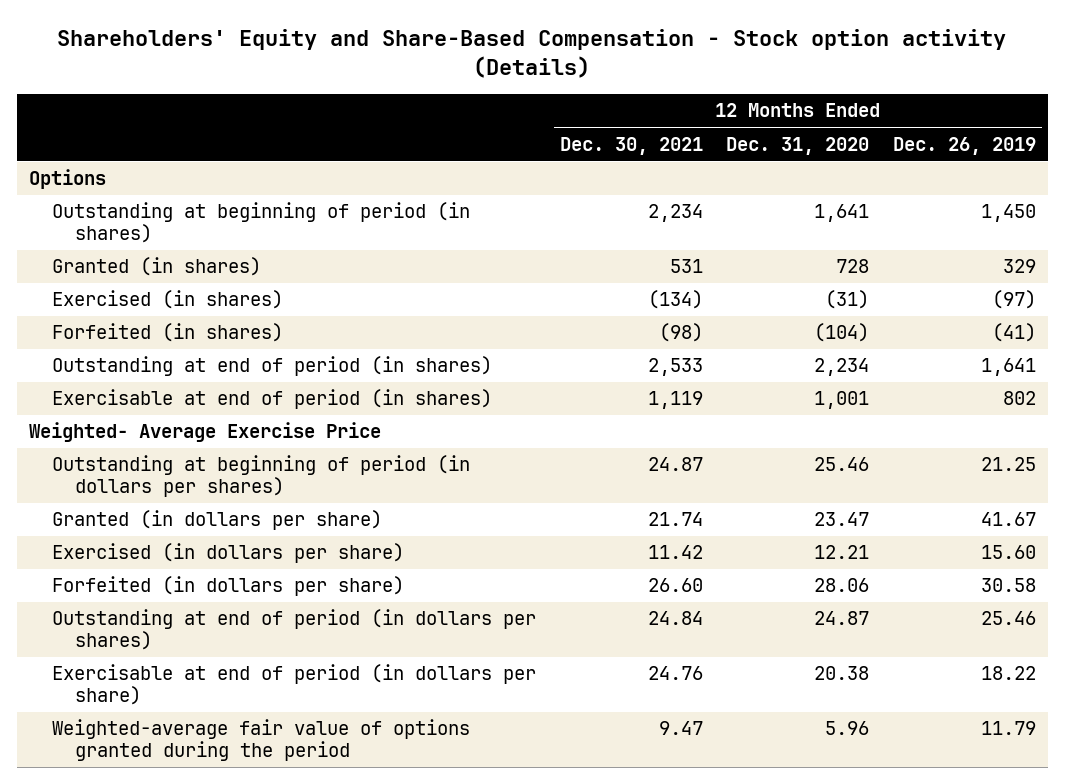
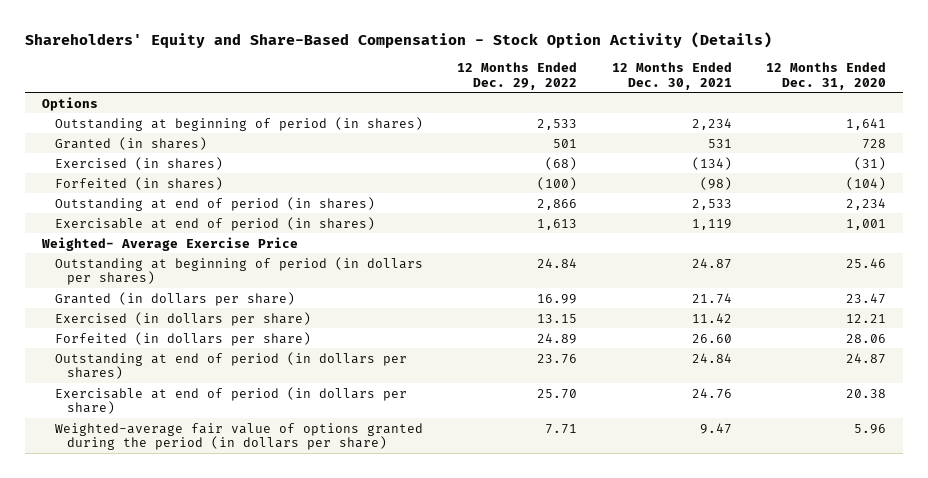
[57,29,1007,79] Shareholders' Equity and Share-Based Compensation - Stock option activity (Details) -> [25,31,773,48] Shareholders' Equity and Share-Based Compensation - Stock Option Activity (Details)
[892,136,1036,155] Dec. 26, 2019 -> none
none -> [457,61,578,90] 12 Months Ended Dec. 29, 2022
[52,719,471,762] Weighted-average fair value of options granted during the period -> [54,422,423,451] Weighted-average fair value of options granted during the period (in dollars per share)

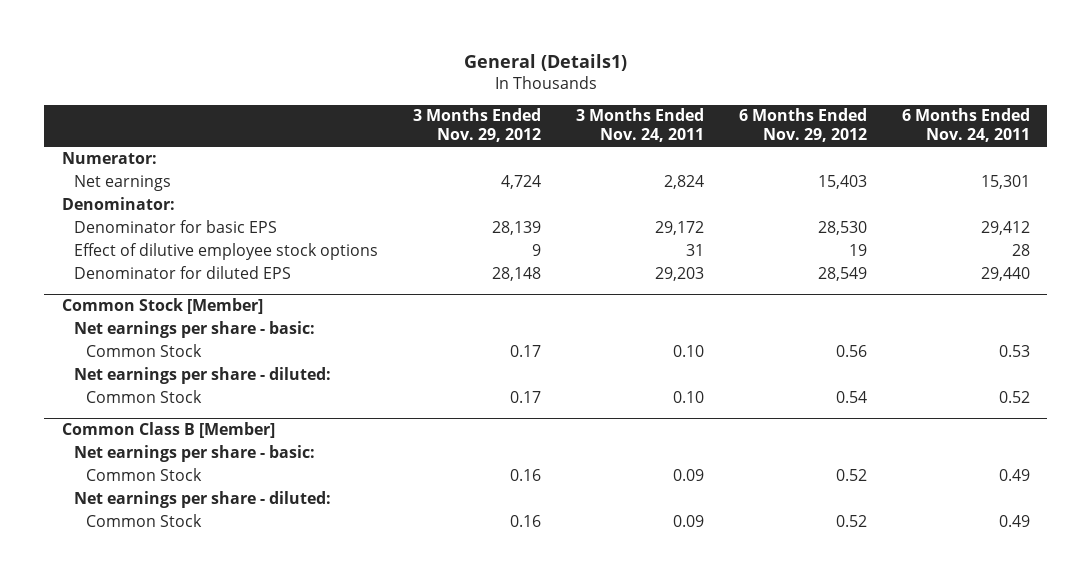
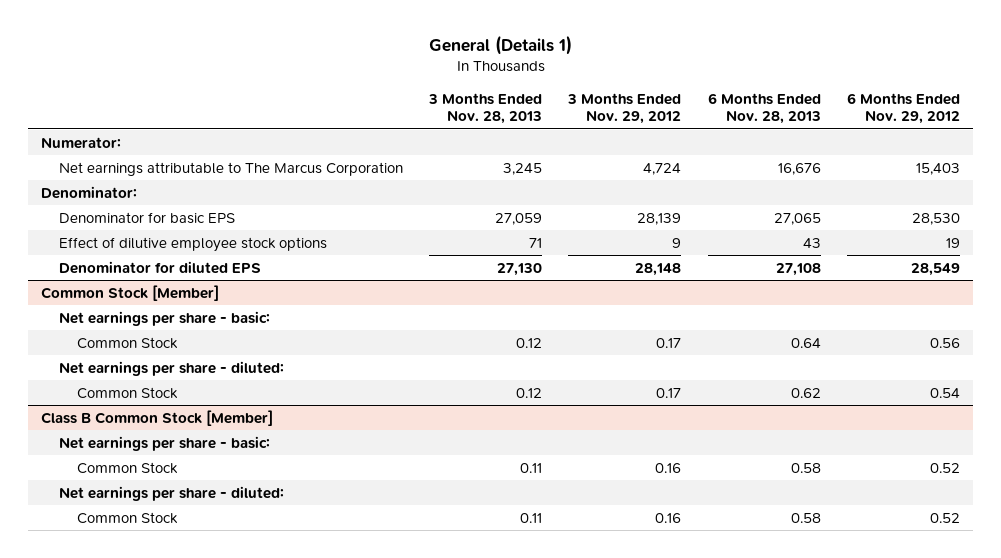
[463,54,627,72] General (Details1) -> [428,35,572,56] General (Details 1)
[575,108,704,143] 3 Months Ended Nov. 24, 2011 -> none
[901,108,1030,143] 6 Months Ended Nov. 24, 2011 -> none
none -> [428,92,543,125] 3 Months Ended Nov. 28, 2013
none -> [707,92,821,125] 6 Months Ended Nov. 28, 2013
[73,174,171,191] Net earnings -> [59,161,404,176] Net earnings attributable to The Marcus Corporation
[61,422,275,439] Common Class B [Member] -> [41,409,274,426] Class B Common Stock [Member]

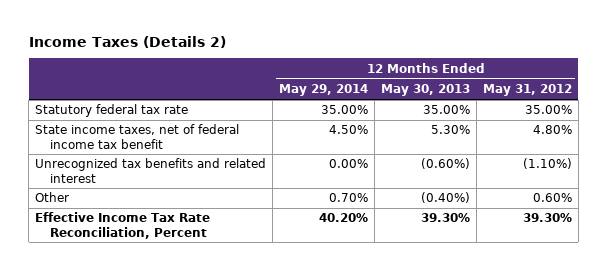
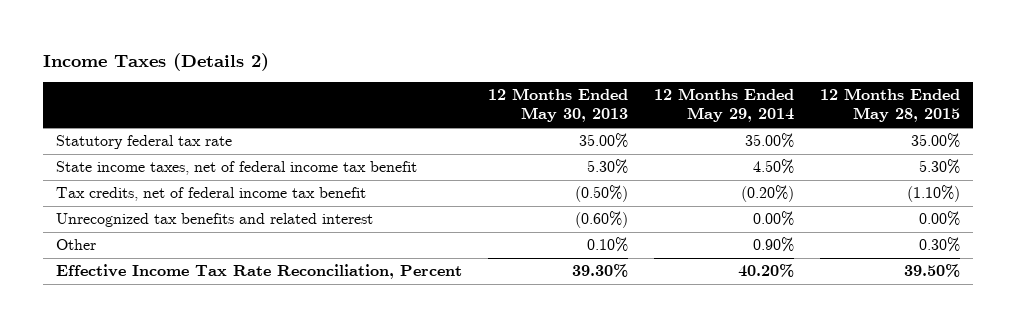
[482,84,572,97] May 31, 2012 -> none
none -> [820,88,961,123] 12 Months Ended May 28, 2015
none -> [55,187,366,202] Tax credits, net of federal income tax benefit
[329,193,369,203] 0.70% -> [753,237,795,253] 0.90%
[421,192,471,204] (0.40%) -> [587,237,629,253] 0.10%

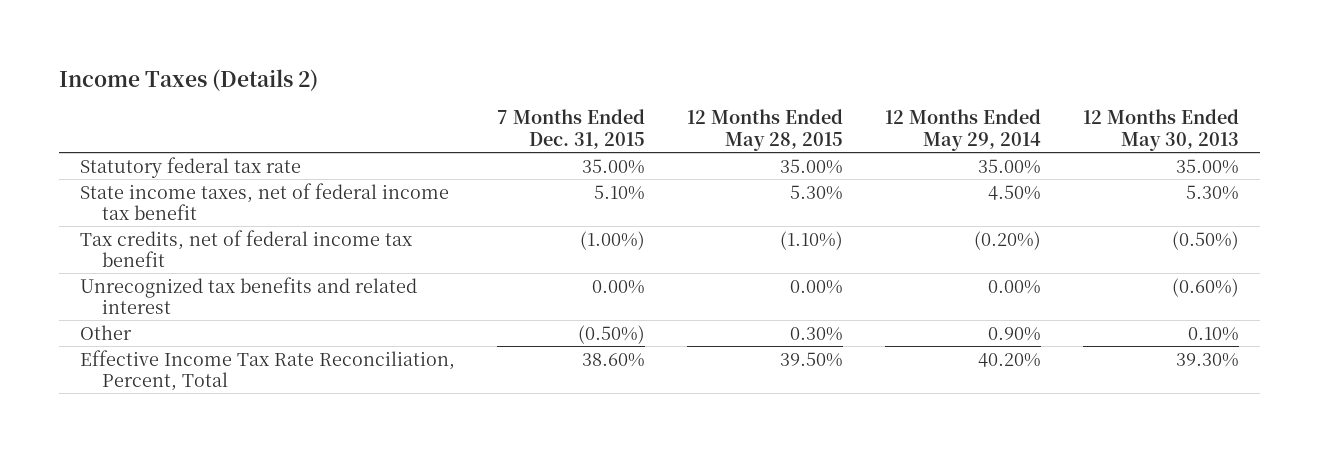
none -> [496,109,645,149] 7 Months Ended Dec. 31, 2015
[55,264,462,280] Effective Income Tax Rate Reconciliation, Percent -> [79,349,455,391] Effective Income Tax Rate Reconciliation, Percent, Total

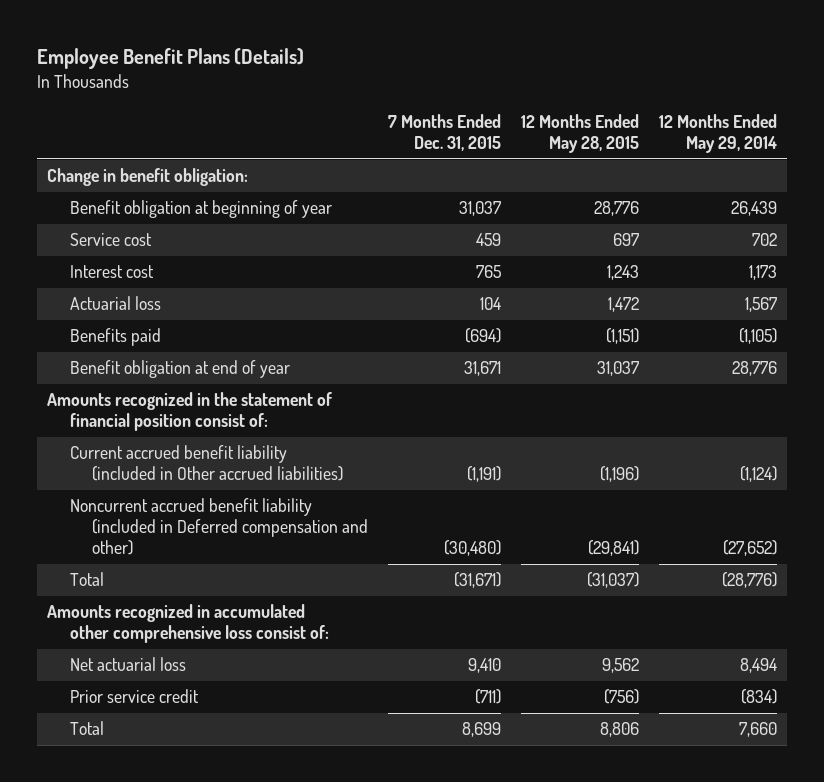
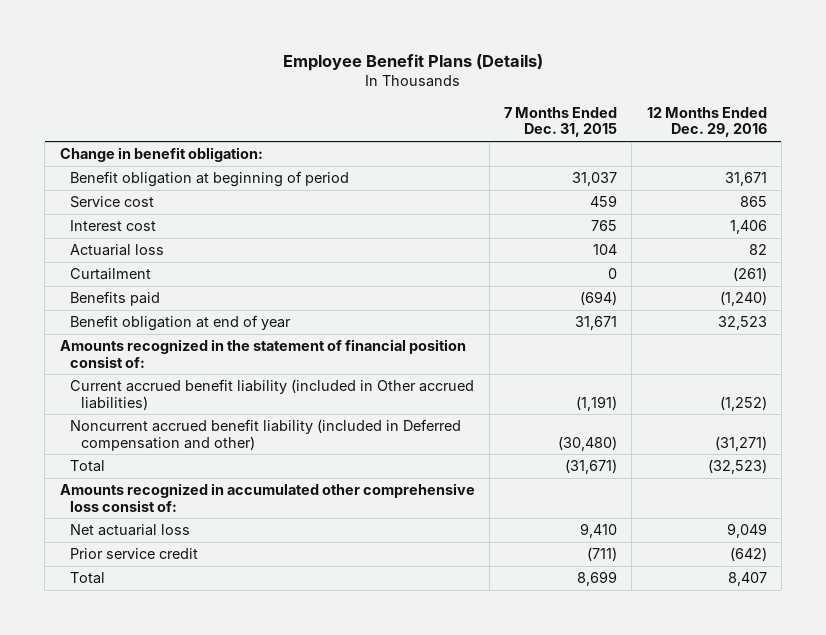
[520,114,639,154] 12 Months Ended May 28, 2015 -> none
[658,114,777,154] 12 Months Ended May 29, 2014 -> none
none -> [646,106,767,138] 12 Months Ended Dec. 29, 2016
[69,200,332,219] Benefit obligation at beginning of year -> [70,171,350,188] Benefit obligation at beginning of period
none -> [70,268,152,281] Curtailment

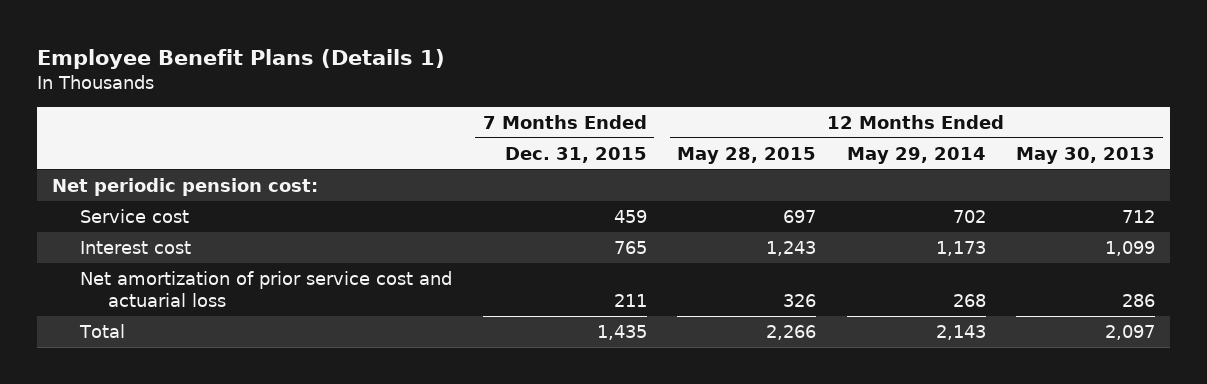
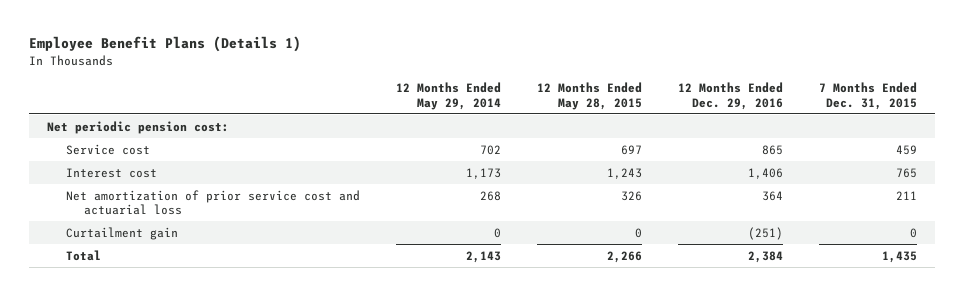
[1016,146,1156,164] May 30, 2013 -> none
none -> [677,82,783,110] 12 Months Ended Dec. 29, 2016
none -> [65,226,178,240] Curtailment gain

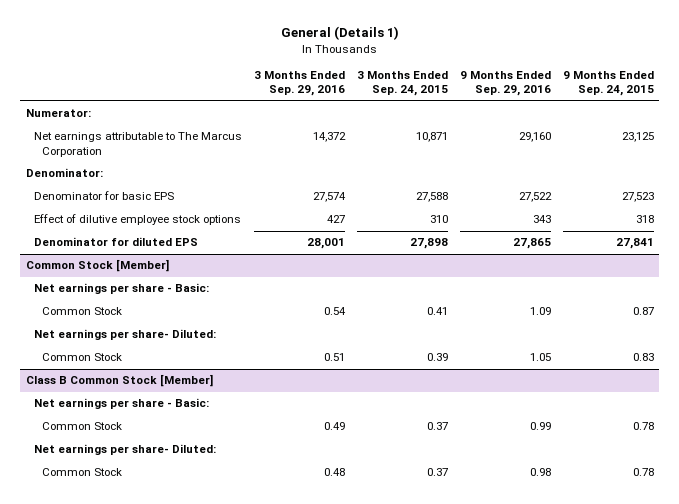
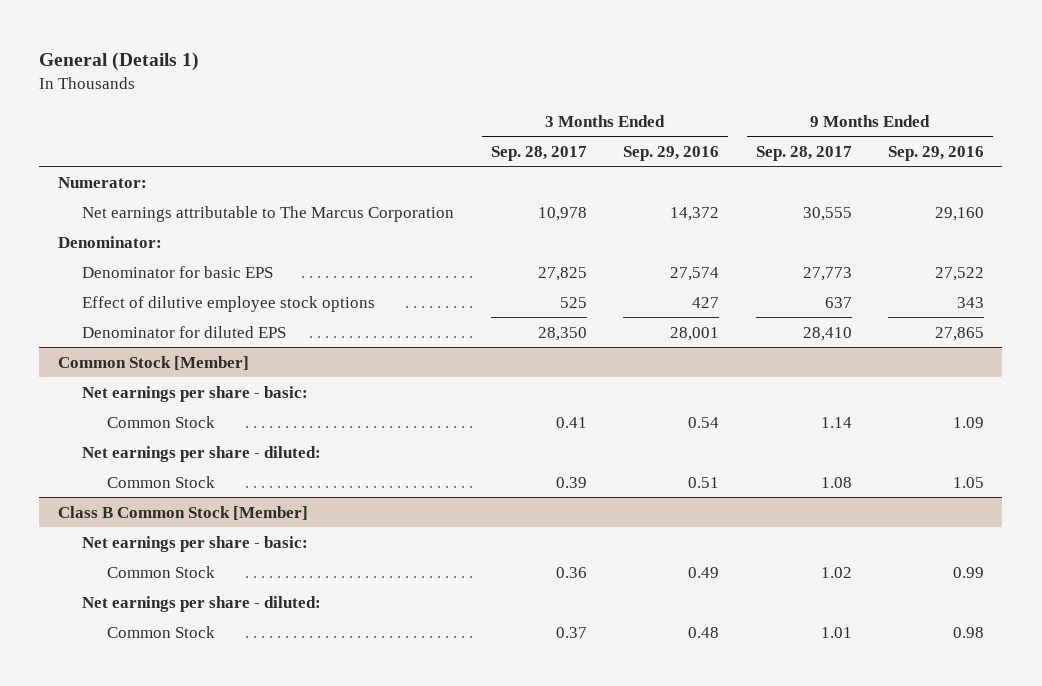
[356,71,448,97] 3 Months Ended Sep. 24, 2015 -> none
[562,71,654,97] 9 Months Ended Sep. 24, 2015 -> none
none -> [490,145,587,161] Sep. 28, 2017
none -> [755,145,852,161] Sep. 28, 2017
[33,283,209,295] Net earnings per share - Basic: -> [82,385,309,402] Net earnings per share - basic:
[33,329,216,341] Net earnings per share- Diluted: -> [82,445,322,462] Net earnings per share - diluted:
[33,398,209,410] Net earnings per share - Basic: -> [82,535,309,552] Net earnings per share - basic:
[33,444,216,456] Net earnings per share- Diluted: -> [82,595,322,612] Net earnings per share - diluted:

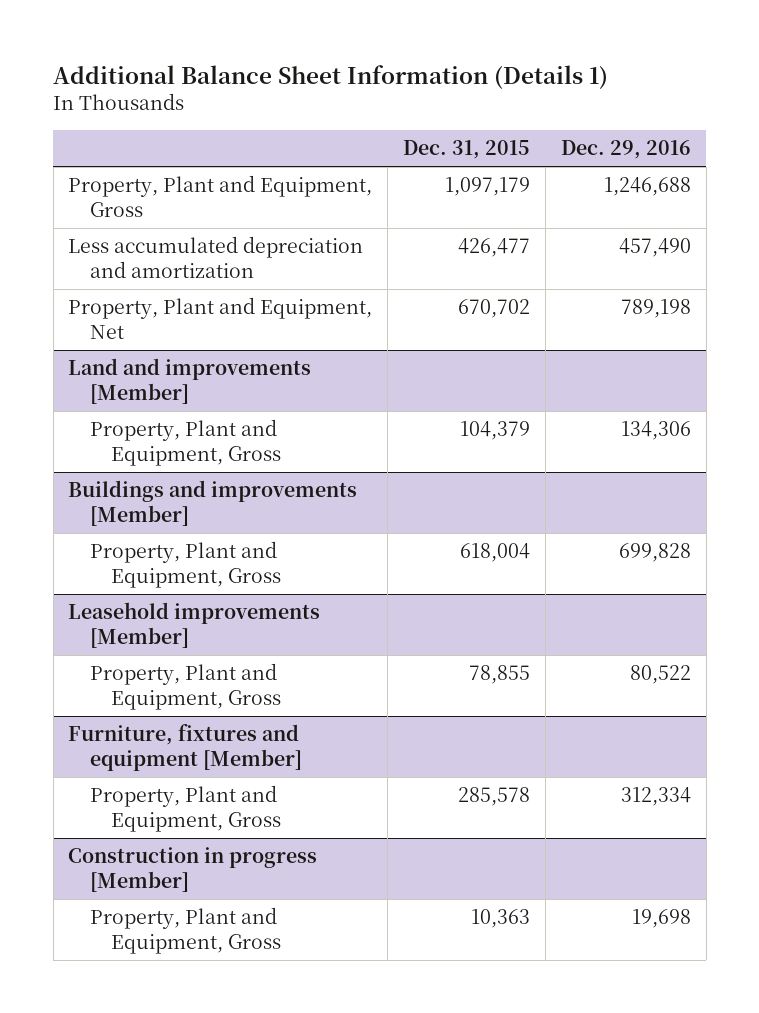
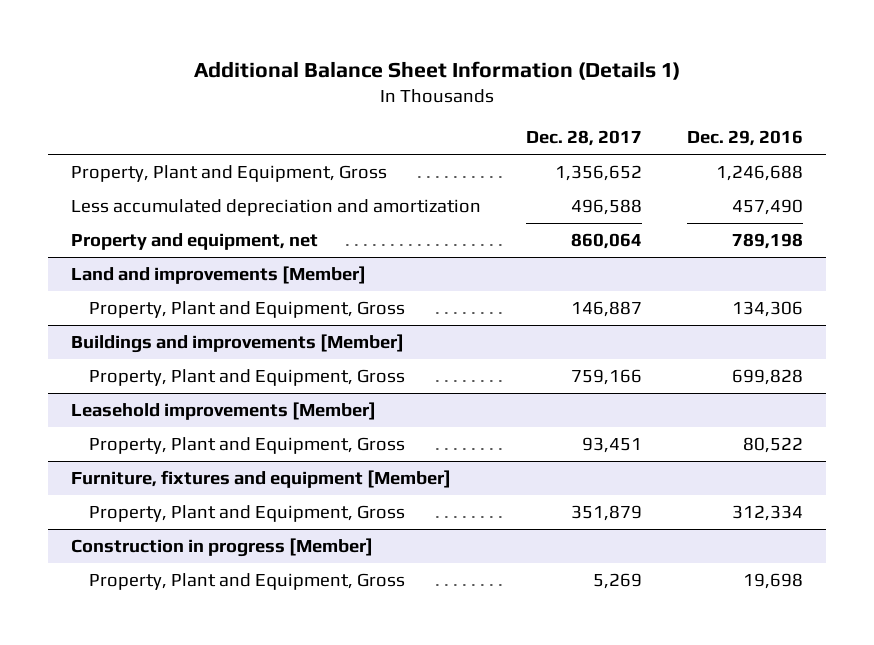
[403,140,531,160] Dec. 31, 2015 -> none
none -> [525,130,642,147] Dec. 28, 2017
[68,297,373,340] Property, Plant and Equipment, Net -> [70,233,318,251] Property and equipment, net

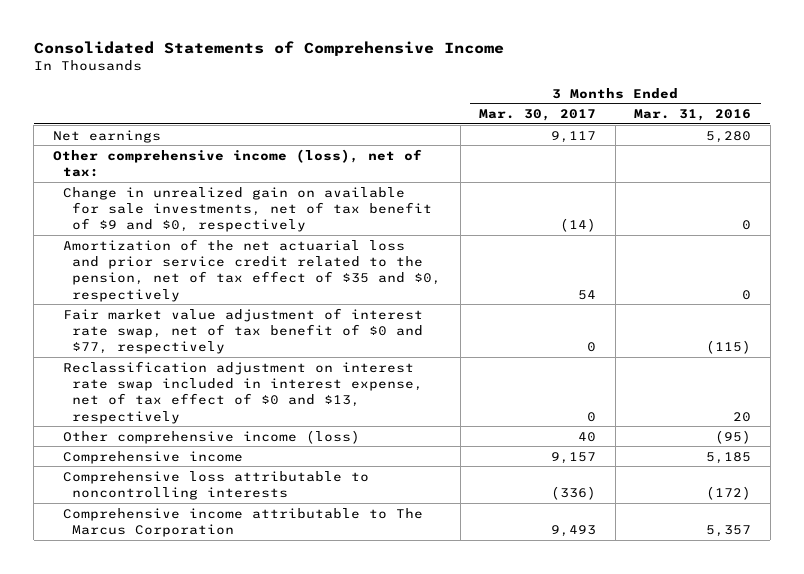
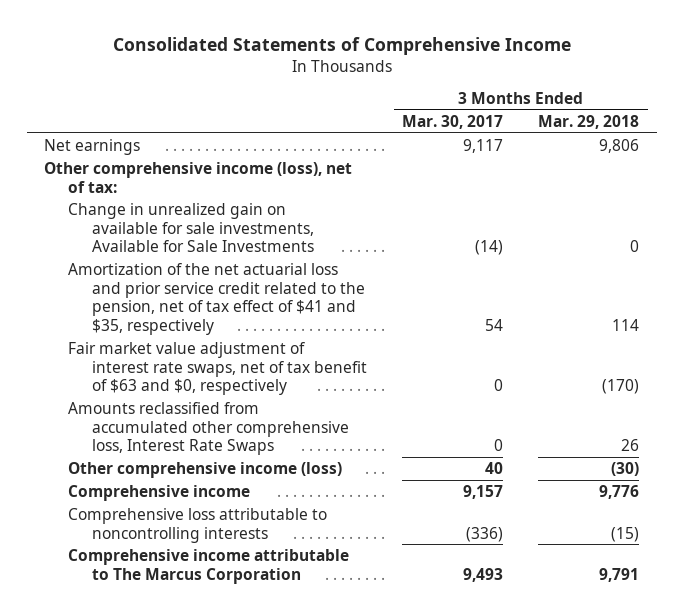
[634,108,752,121] Mar. 31, 2016 -> none
none -> [538,114,640,129] Mar. 29, 2018
[62,360,424,424] Reclassification adjustment on interest rate swap included in interest expense, net of tax effect of $0 and $13, respectively -> none
[62,186,433,233] Change in unrealized gain on available for sale investments, net of tax benefit of $9 and $0, respectively -> [68,202,315,253] Change in unrealized gain on available for sale investments, Available for Sale Investments
[62,238,442,302] Amortization of the net actuarial loss and prior service credit related to the pension, net of tax effect of $35 and $0, respectively -> [68,262,366,335] Amortization of the net actuarial loss and prior service credit related to the pension, net of tax effect of $41 and $35, respectively
[62,307,424,355] Fair market value adjustment of interest rate swap, net of tax benefit of $0 and $77, respectively -> [68,341,368,396] Fair market value adjustment of interest rate swaps, net of tax benefit of $63 and $0, respectively
none -> [68,401,350,456] Amounts reclassified from accumulated other comprehensive loss, Interest Rate Swaps

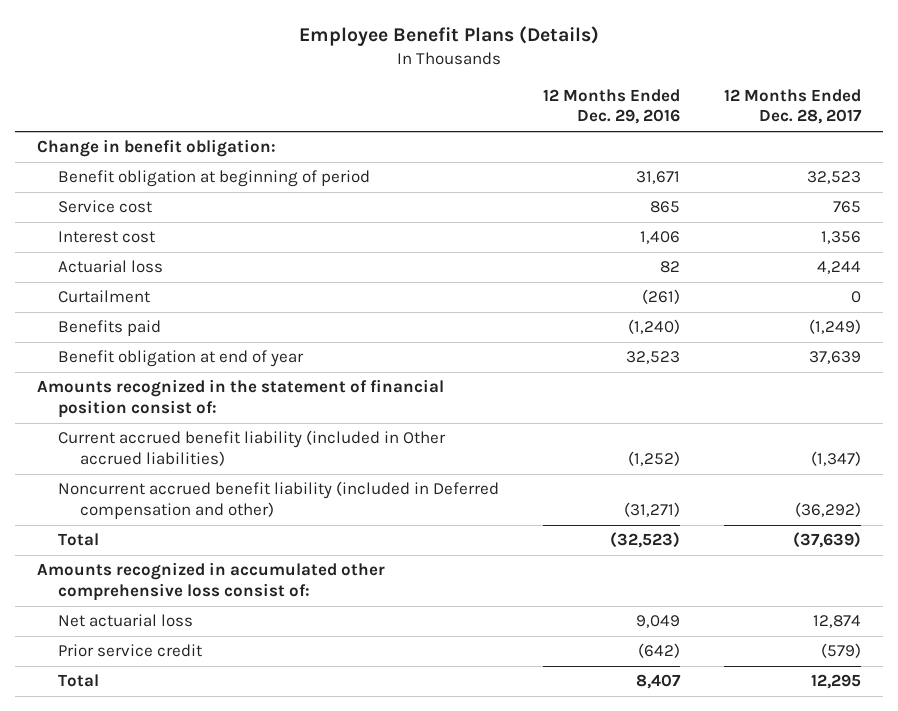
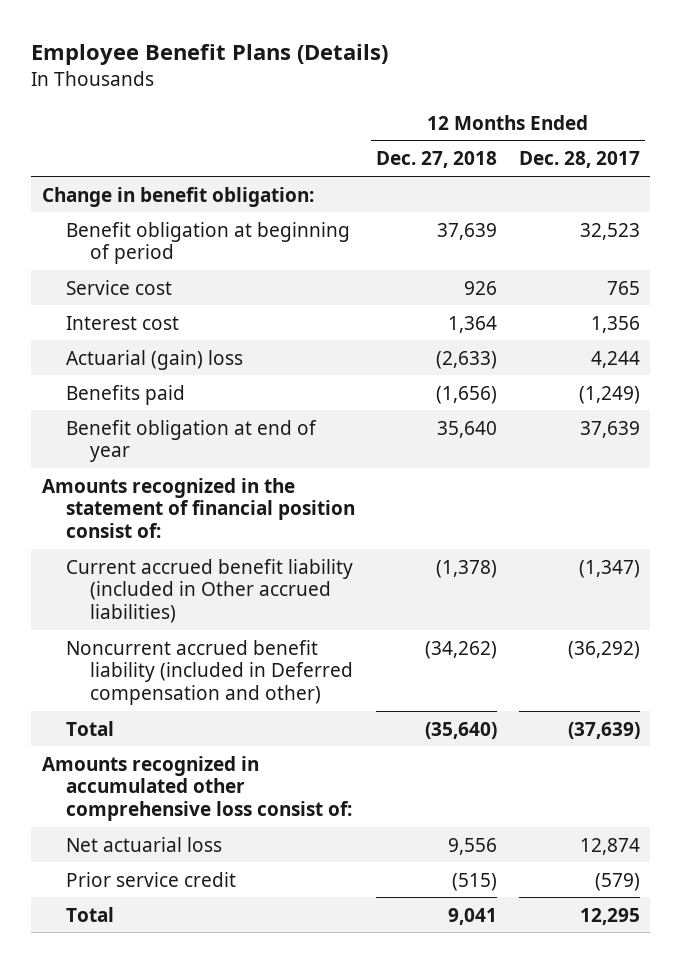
[543,89,681,125] 12 Months Ended Dec. 29, 2016 -> none
none -> [376,151,498,169] Dec. 27, 2018
[58,290,151,304] Curtailment -> none
[58,260,164,274] Actuarial loss -> [65,349,243,370] Actuarial (gain) loss

